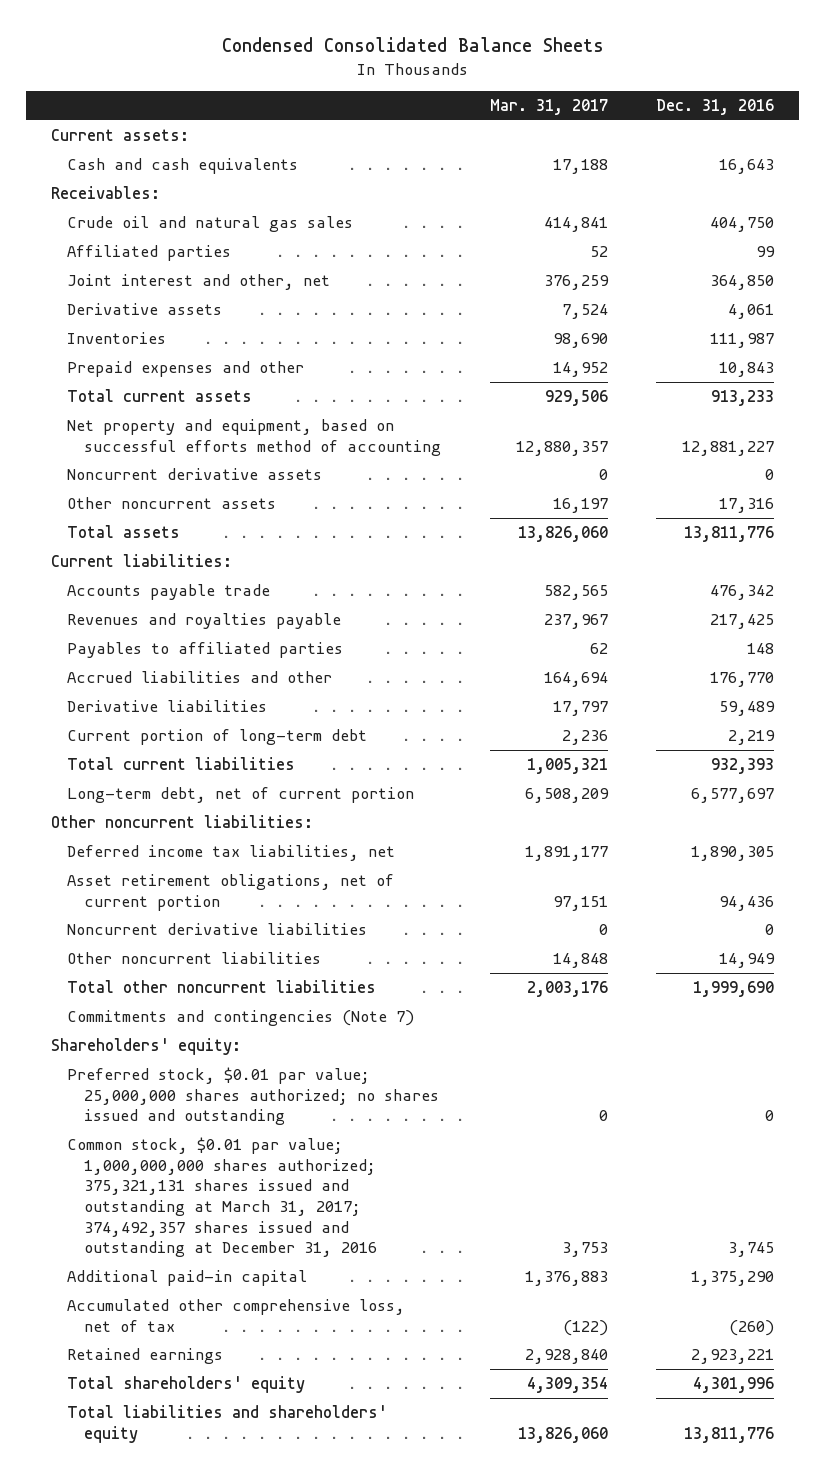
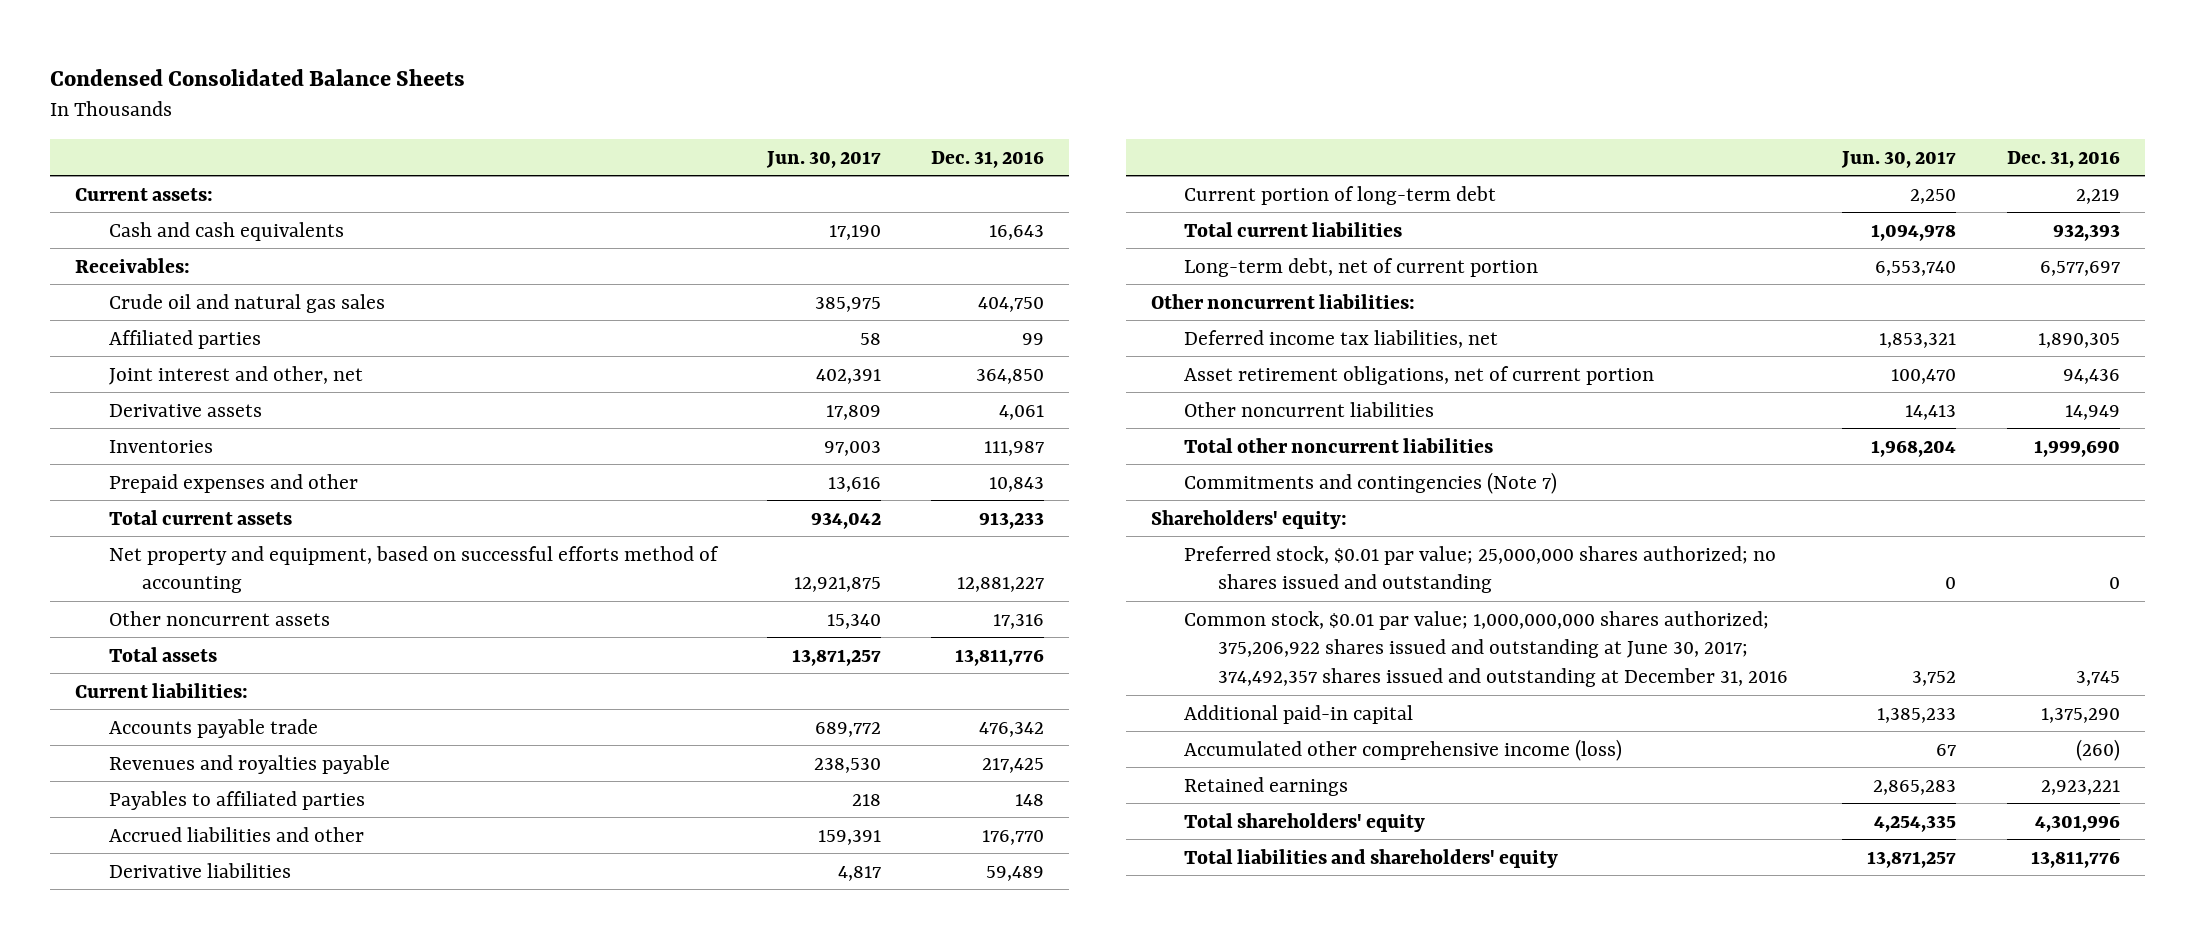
[489,99,608,116] Mar. 31, 2017 -> none
none -> [765,150,881,168] Jun. 30, 2017
[67,468,323,481] Noncurrent derivative assets -> none
[67,923,368,936] Noncurrent derivative liabilities -> none
[67,1137,377,1258] Common stock, $0.01 par value; 1,000,000,000 shares authorized; 375,321,131 shares issued and outstanding at March 31, 2017; 374,492,357 shares issued and outstanding at December 31, 2016 -> [1184,610,1788,687] Common stock, $0.01 par value; 1,000,000,000 shares authorized; 375,206,922 shares issued and outstanding at June 30, 2017; 374,492,357 shares issued and outstanding at December 31, 2016
[67,1299,406,1332] Accumulated other comprehensive loss, net of tax -> [1184,738,1623,761] Accumulated other comprehensive income (loss)

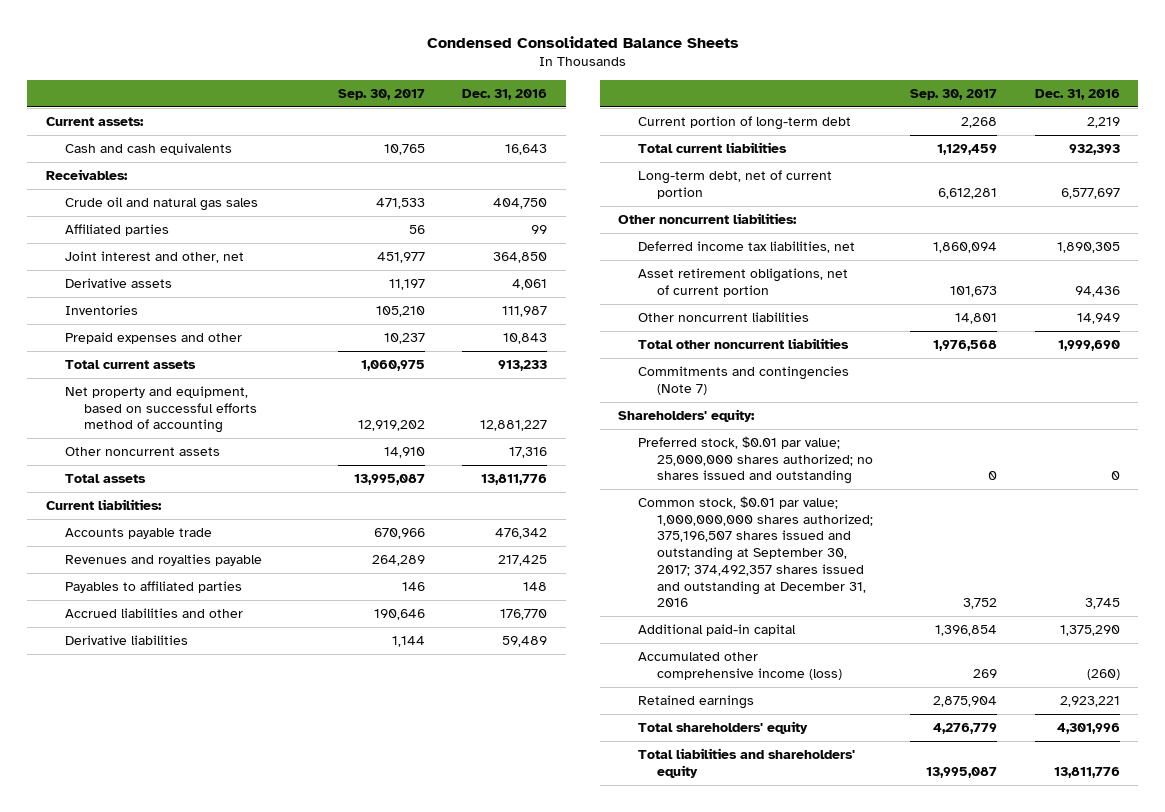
[765,150,881,168] Jun. 30, 2017 -> none
none -> [337,89,425,101] Sep. 30, 2017
[1184,610,1788,687] Common stock, $0.01 par value; 1,000,000,000 shares authorized; 375,206,922 shares issued and outstanding at June 30, 2017; 374,492,357 shares issued and outstanding at December 31, 2016 -> [637,496,873,608] Common stock, $0.01 par value; 1,000,000,000 shares authorized; 375,196,507 shares issued and outstanding at September 30, 2017; 374,492,357 shares issued and outstanding at December 31, 2016

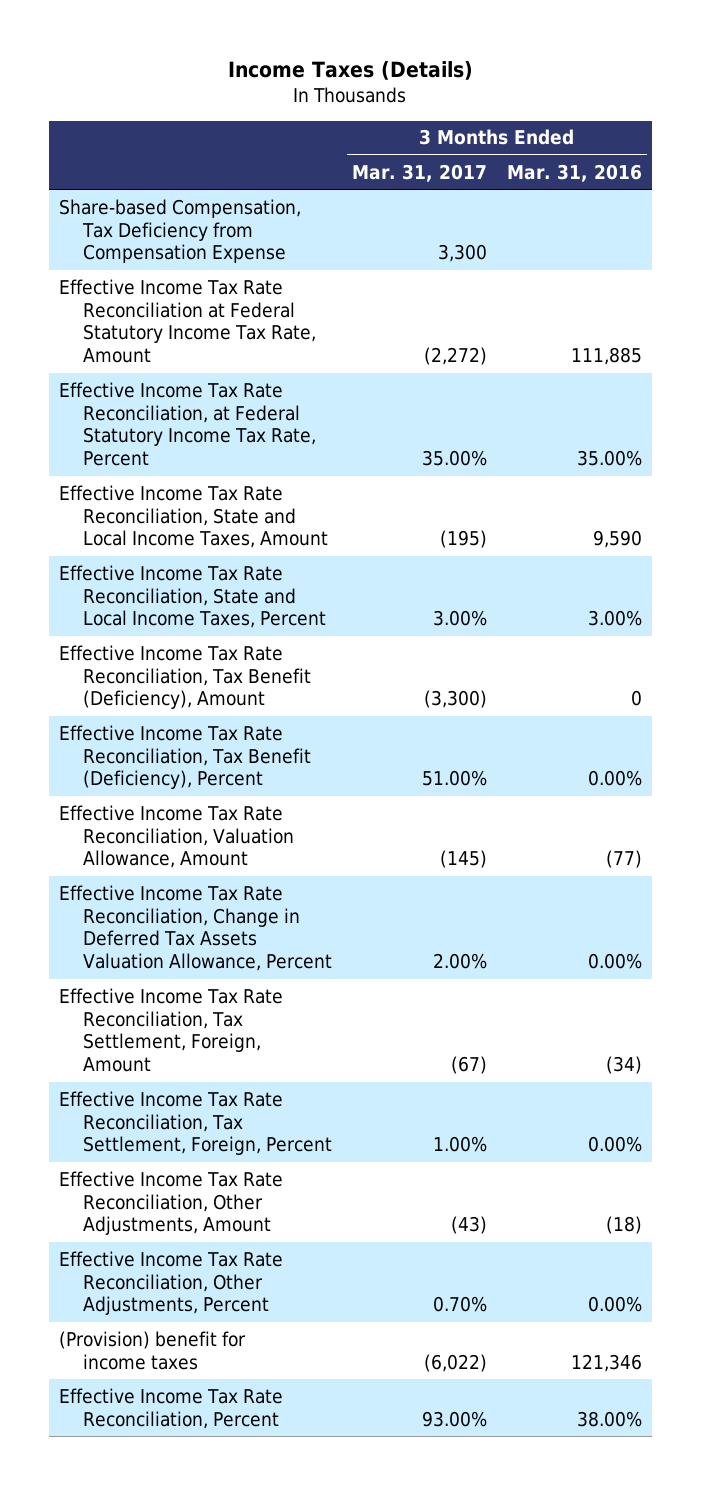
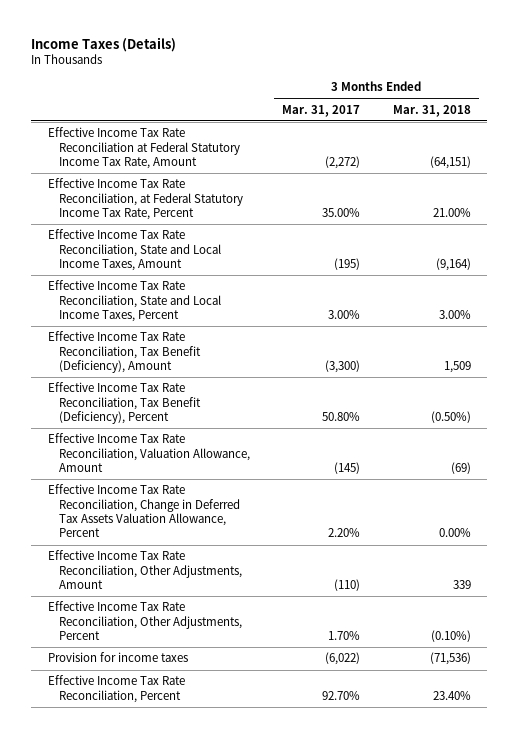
[507,163,643,182] Mar. 31, 2016 -> none
none -> [392,104,471,117] Mar. 31, 2018
[58,198,301,264] Share-based Compensation, Tax Deficiency from Compensation Expense -> none
[421,770,487,787] 51.00% -> [322,412,361,422] 50.80%
[58,987,283,1073] Effective Income Tax Rate Reconciliation, Tax Settlement, Foreign, Amount -> none
[58,1090,332,1156] Effective Income Tax Rate Reconciliation, Tax Settlement, Foreign, Percent -> none
[432,953,487,970] 2.00% -> [328,528,361,538] 2.20%
[450,1216,487,1235] (43) -> [334,579,361,592] (110)
[432,1296,487,1313] 0.70% -> [328,631,361,641] 1.70%
[58,1330,246,1370] (Provision) benefit for income taxes -> [47,652,188,663] Provision for income taxes
[421,1410,487,1427] 93.00% -> [322,690,361,700] 92.70%

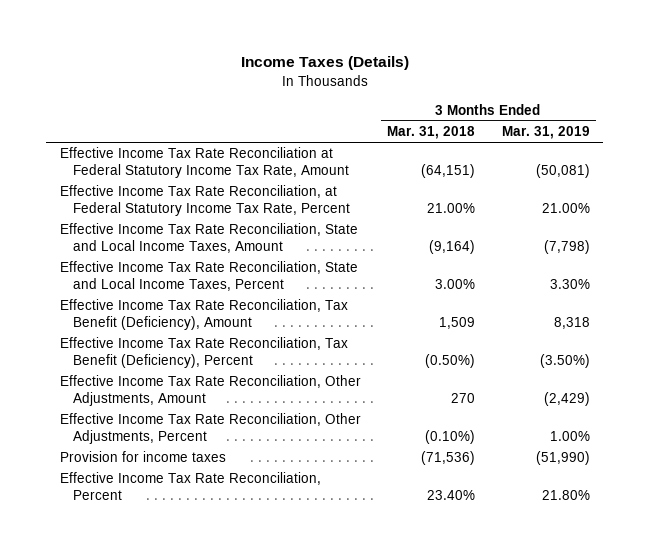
[282,104,361,117] Mar. 31, 2017 -> none
none -> [501,126,590,140] Mar. 31, 2019
[47,433,250,473] Effective Income Tax Rate Reconciliation, Valuation Allowance, Amount -> none
[47,484,240,538] Effective Income Tax Rate Reconciliation, Change in Deferred Tax Assets Valuation Allowance, Percent -> none
[452,580,471,590] 339 -> [451,393,476,404] 270

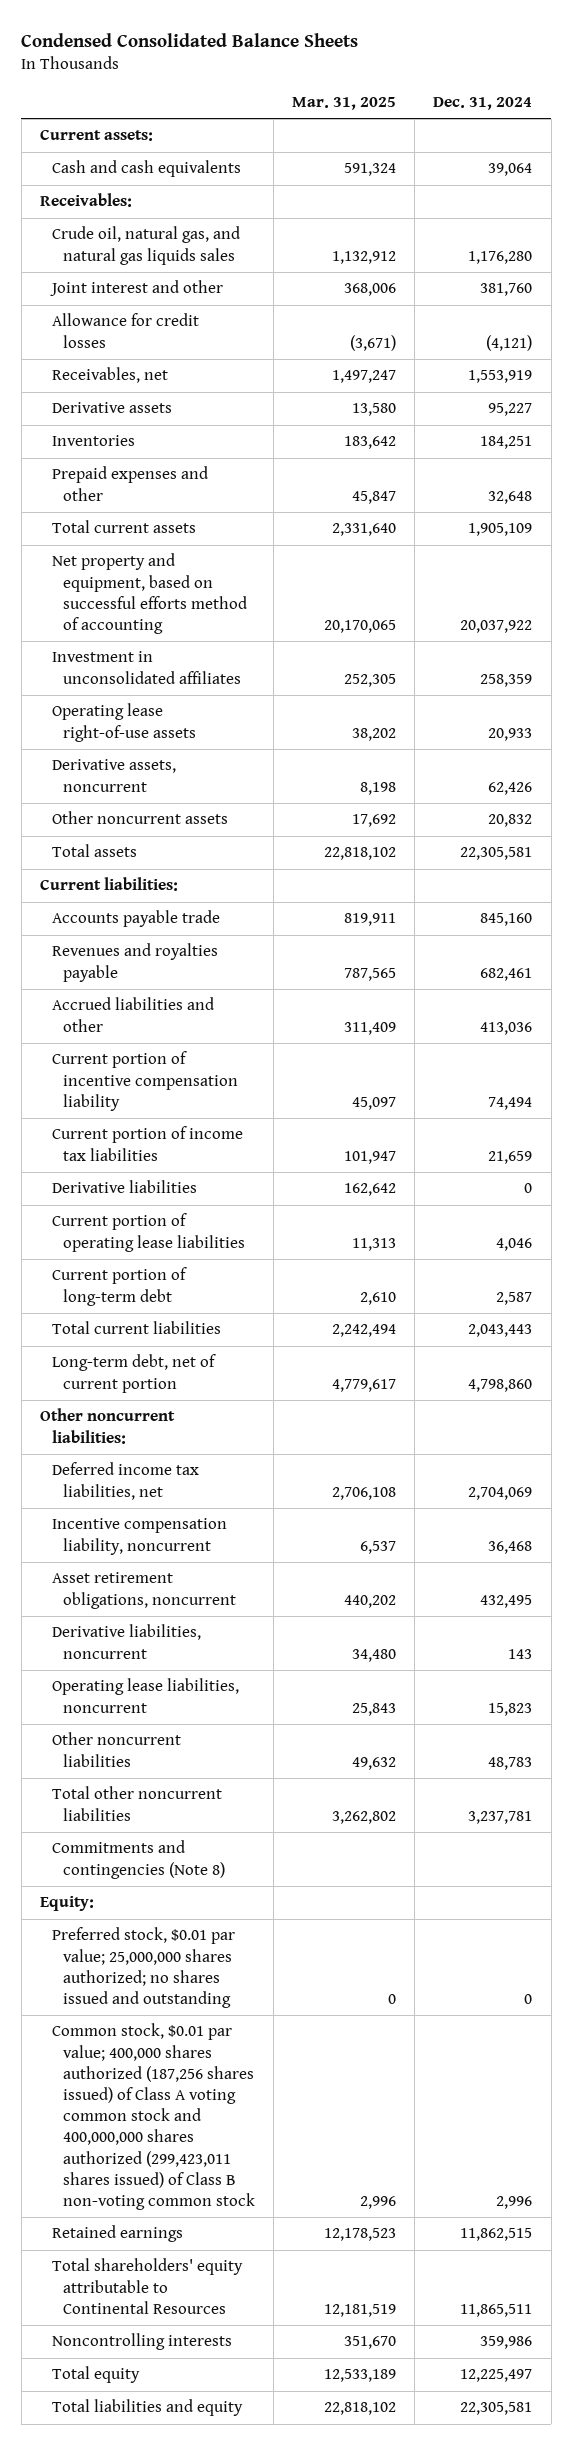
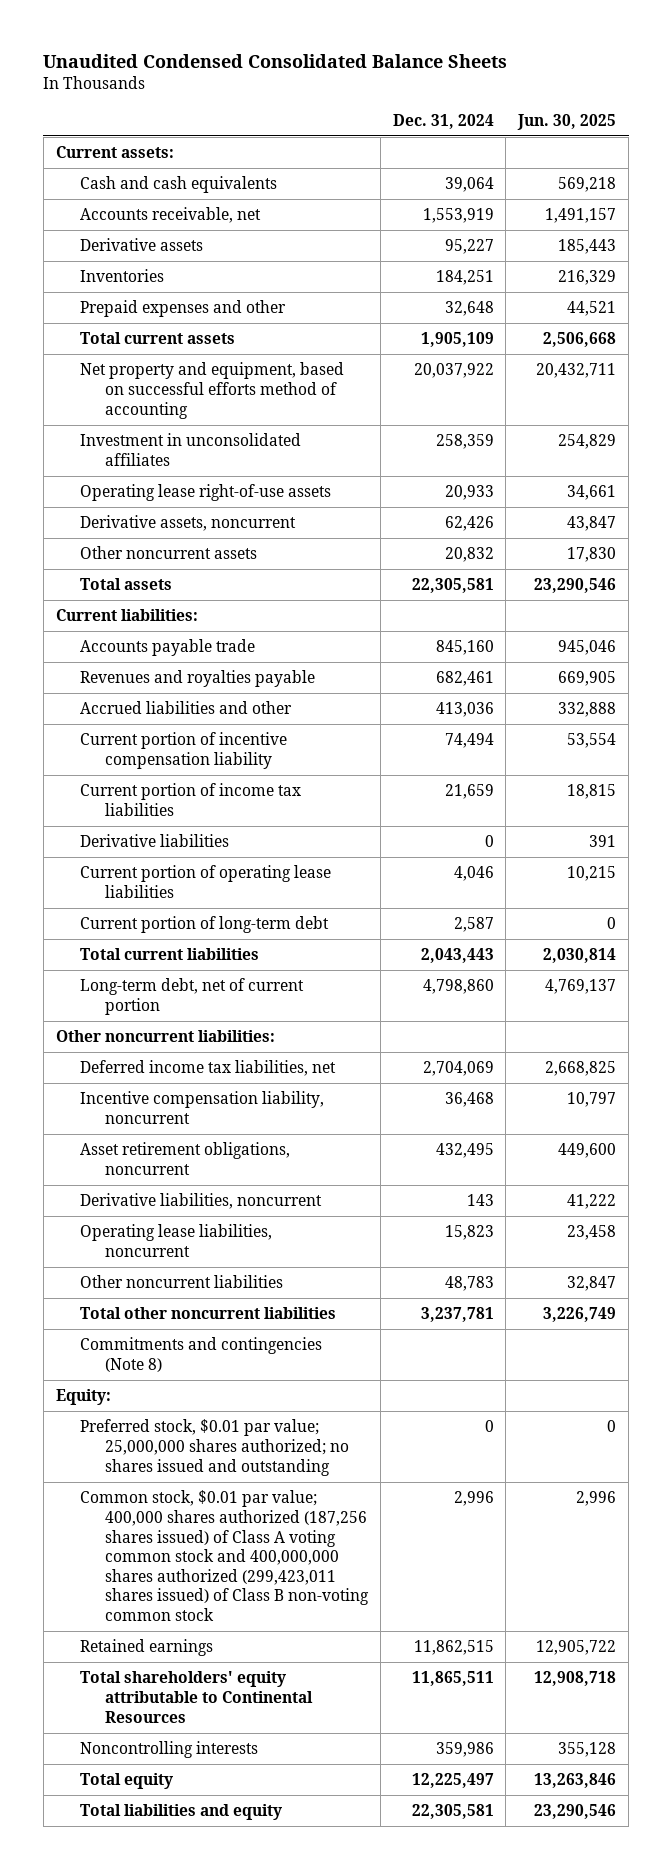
[21,32,359,47] Condensed Consolidated Balance Sheets -> [43,53,508,68] Unaudited Condensed Consolidated Balance Sheets
[292,97,397,111] Mar. 31, 2025 -> none
none -> [517,113,617,130] Jun. 30, 2025
[39,193,132,208] Receivables: -> none
[51,226,240,265] Crude oil, natural gas, and natural gas liquids sales -> none
[49,280,223,297] Joint interest and other -> none
[51,313,199,348] Allowance for credit losses -> none
[51,367,168,384] Receivables, net -> [80,207,262,224] Accounts receivable, net

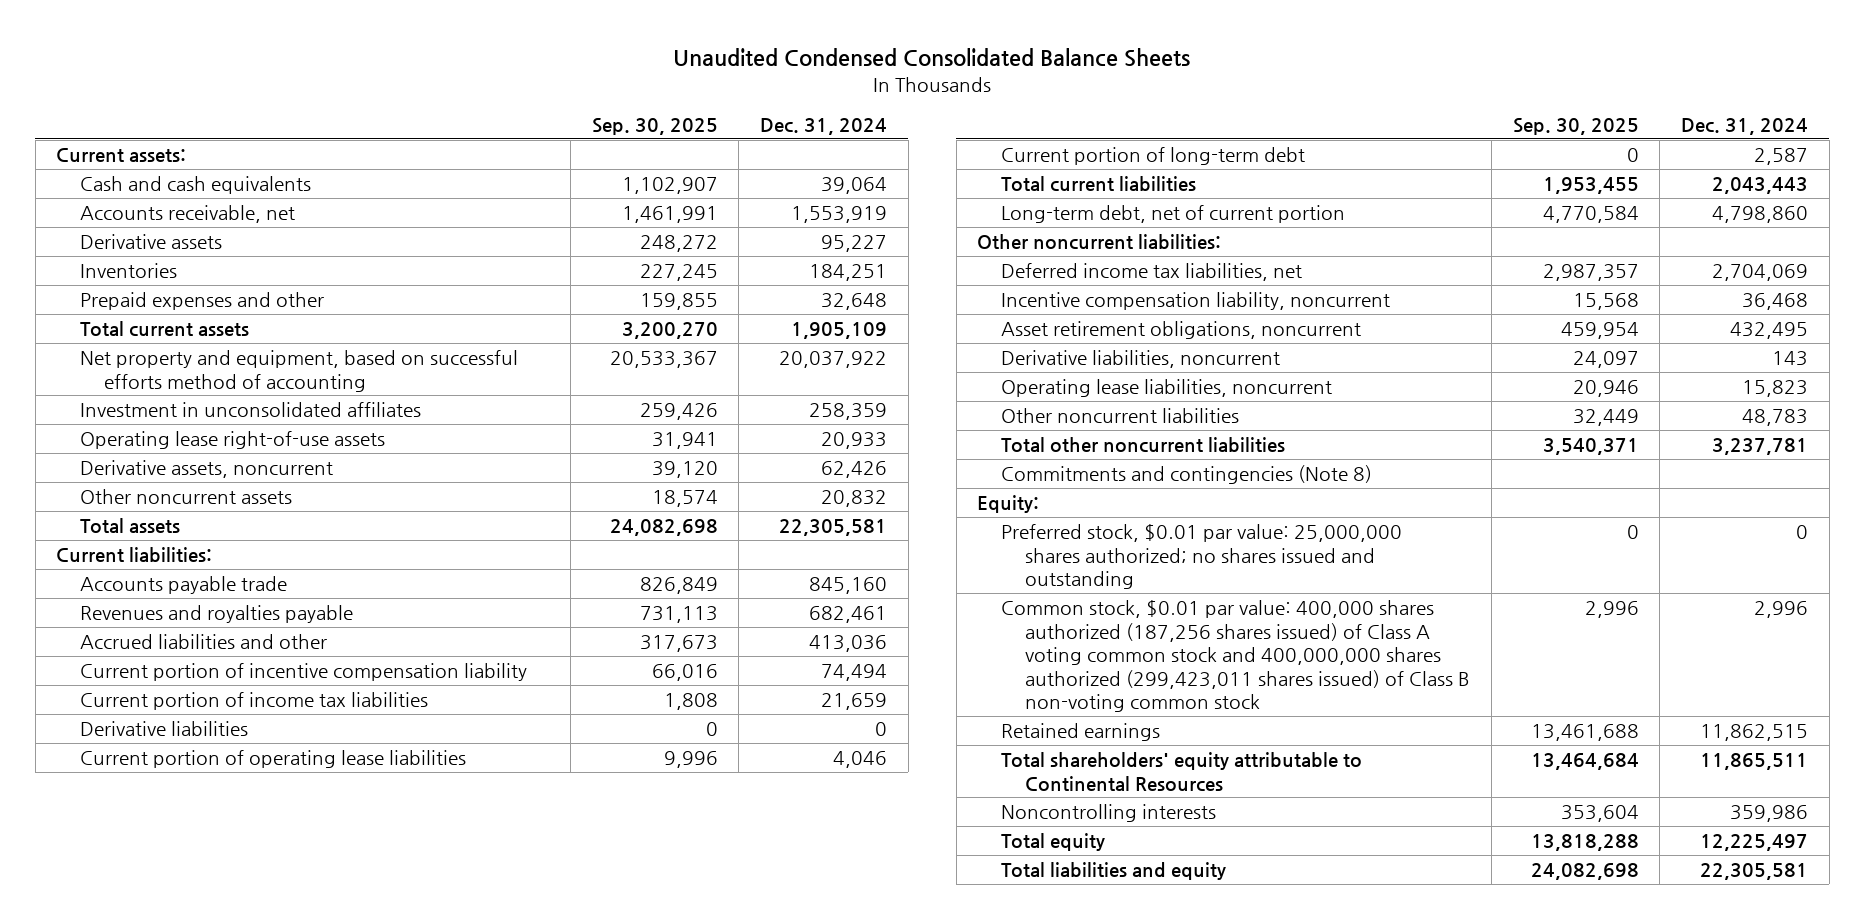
[517,113,617,130] Jun. 30, 2025 -> none
none -> [591,118,718,136] Sep. 30, 2025
[80,1419,349,1476] Preferred stock, $0.01 par value; 25,000,000 shares authorized; no shares issued and outstanding -> [1001,524,1403,590] Preferred stock, $0.01 par value: 25,000,000 shares authorized; no shares issued and outstanding
[80,1490,369,1621] Common stock, $0.01 par value; 400,000 shares authorized (187,256 shares issued) of Class A voting common stock and 400,000,000 shares authorized (299,423,011 shares issued) of Class B non-voting common stock -> [1001,600,1471,713] Common stock, $0.01 par value: 400,000 shares authorized (187,256 shares issued) of Class A voting common stock and 400,000,000 shares authorized (299,423,011 shares issued) of Class B non-voting common stock

